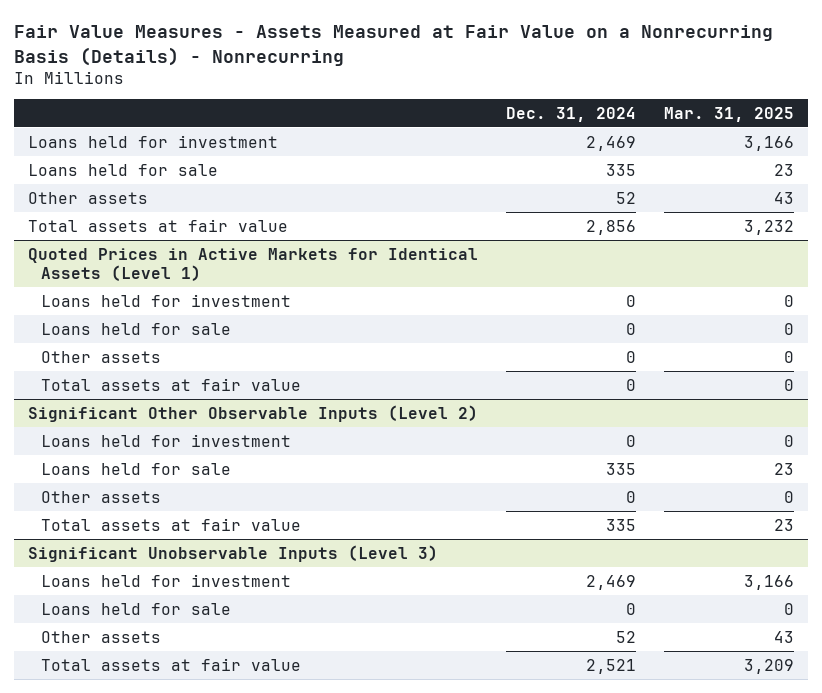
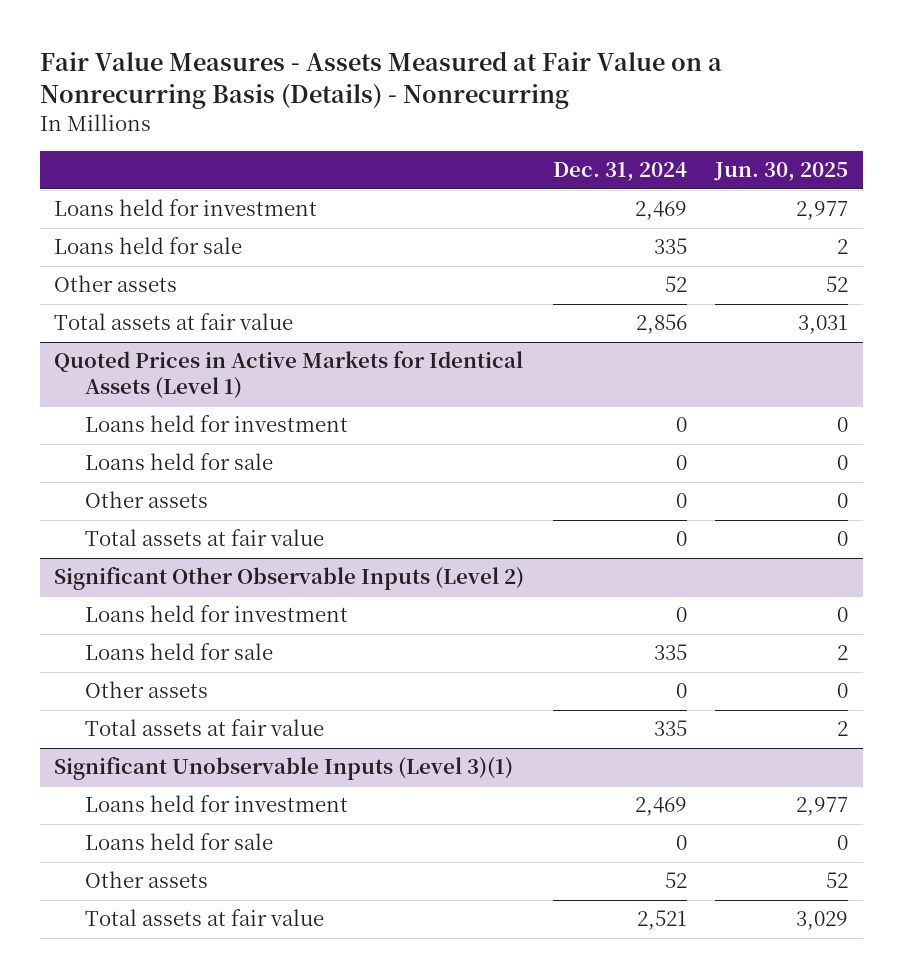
[663,106,794,122] Mar. 31, 2025 -> none
none -> [714,162,849,182] Jun. 30, 2025
[28,544,439,562] Significant Unobservable Inputs (Level 3) -> [53,757,513,781] Significant Unobservable Inputs (Level 3)(1)

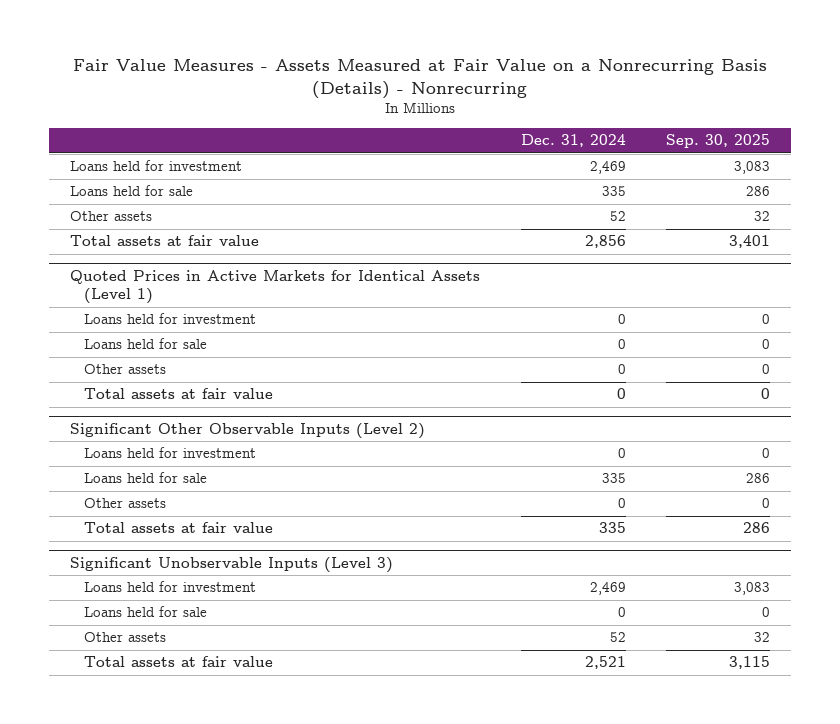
[714,162,849,182] Jun. 30, 2025 -> none
none -> [666,134,771,149] Sep. 30, 2025
[53,757,513,781] Significant Unobservable Inputs (Level 3)(1) -> [69,556,393,573] Significant Unobservable Inputs (Level 3)

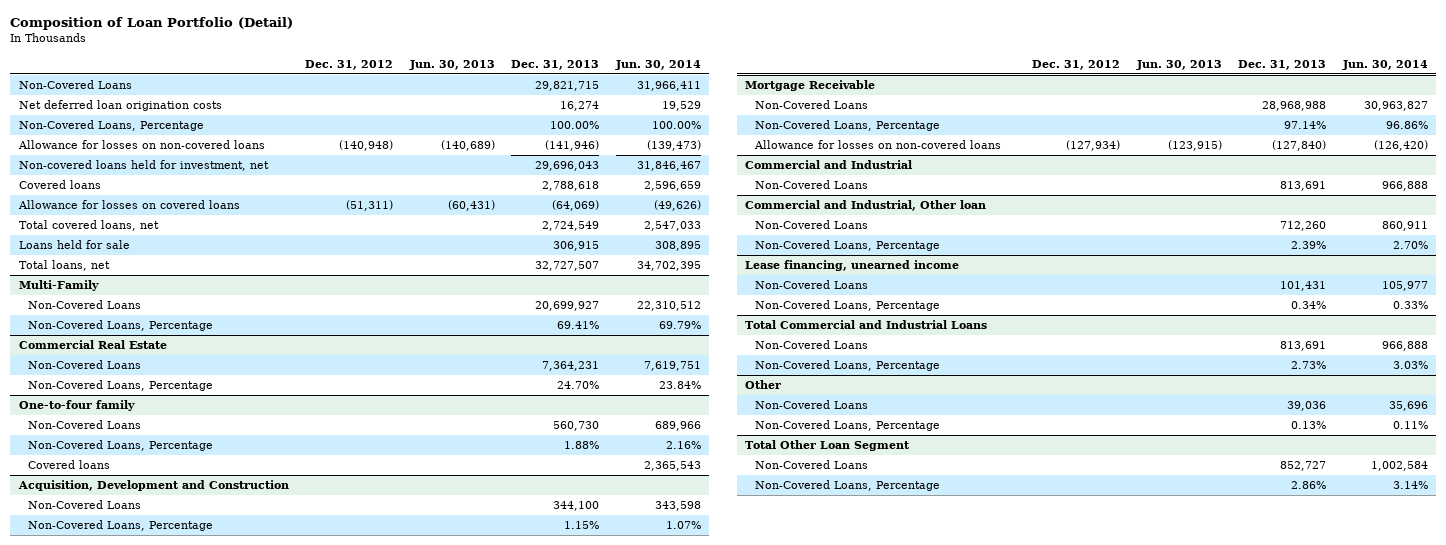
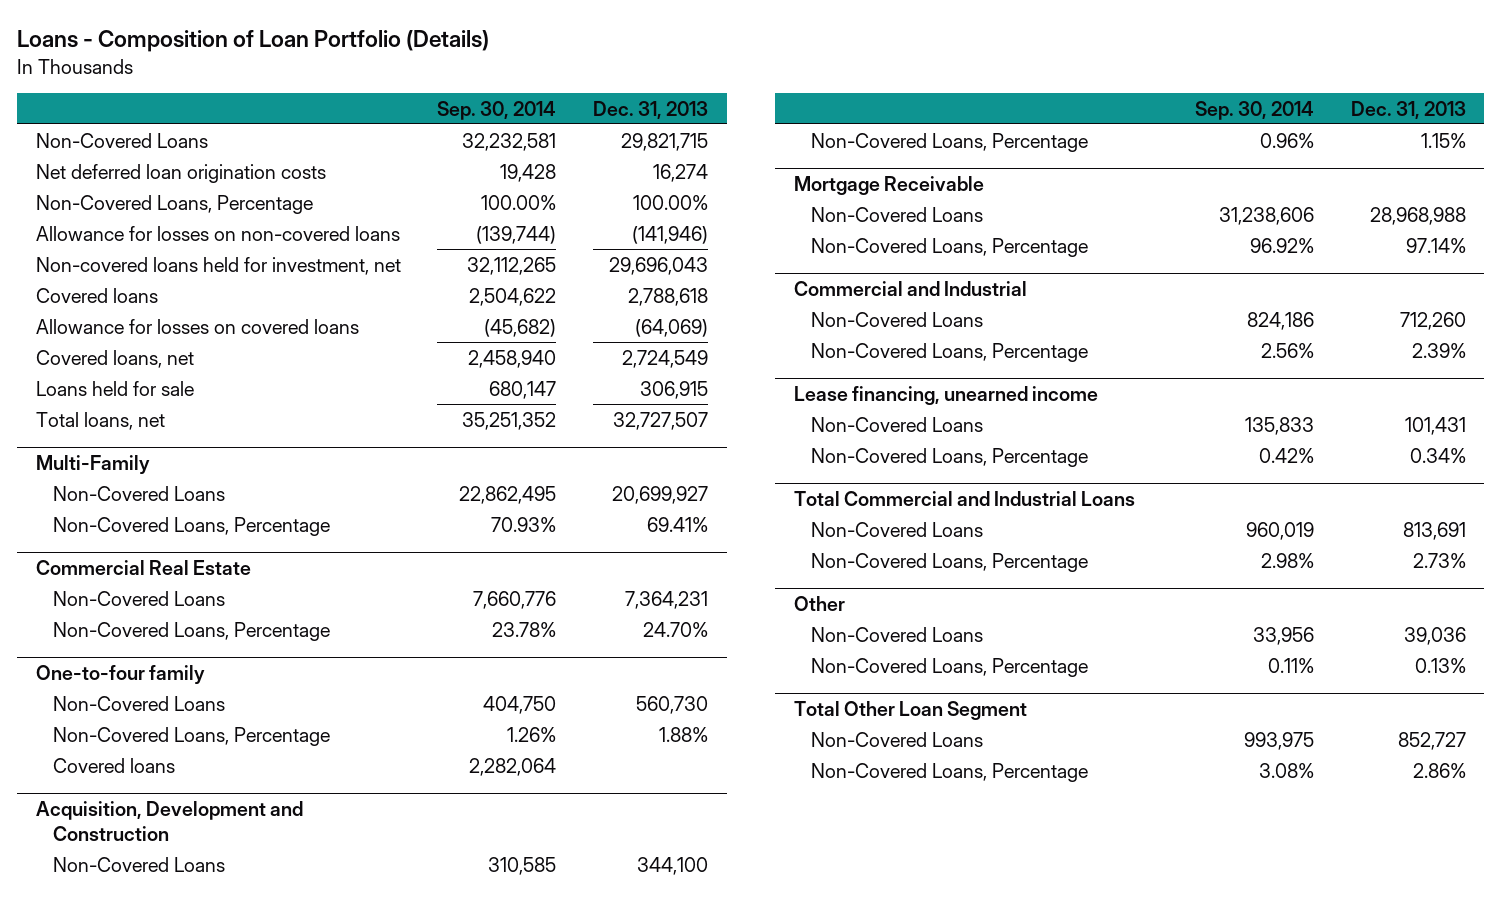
[10,17,294,31] Composition of Loan Portfolio (Detail) -> [17,30,490,53] Loans - Composition of Loan Portfolio (Details)
[305,59,394,70] Dec. 31, 2012 -> none
[408,59,495,70] Jun. 30, 2013 -> none
[615,59,702,70] Jun. 30, 2014 -> none
none -> [437,100,557,120] Sep. 30, 2014
[18,220,159,232] Total covered loans, net -> [35,349,194,368] Covered loans, net
[753,140,1001,150] Allowance for losses on non-covered loans -> none
[754,180,868,190] Non-Covered Loans -> none
[745,200,987,212] Commercial and Industrial, Other loan -> none

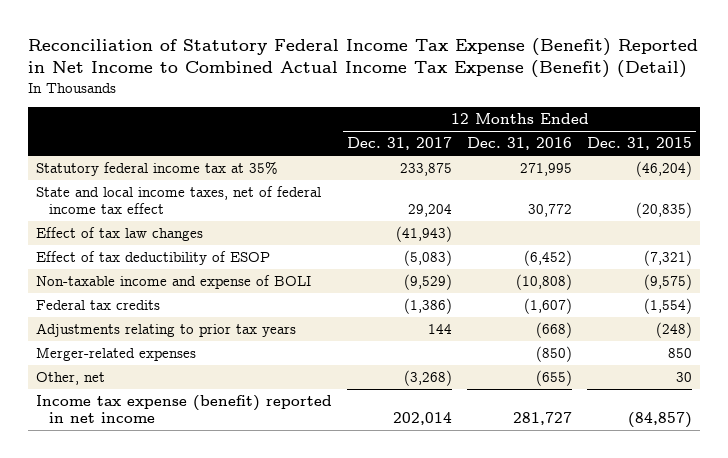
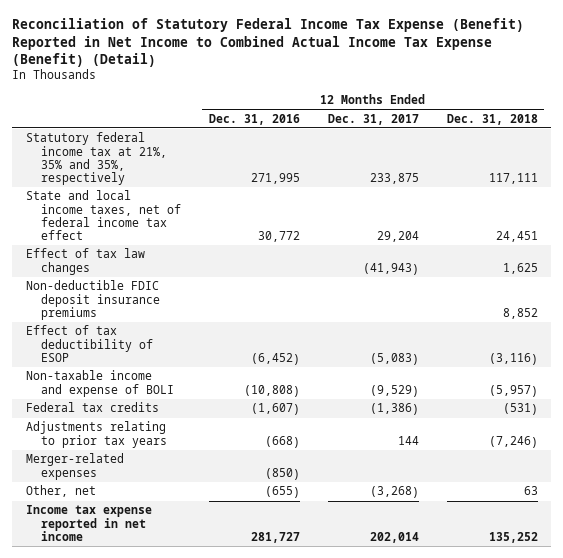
[587,137,693,151] Dec. 31, 2015 -> none
none -> [446,113,538,125] Dec. 31, 2018
[35,160,278,176] Statutory federal income tax at 35% -> [25,132,168,186] Statutory federal income tax at 21%, 35% and 35%, respectively
none -> [25,280,161,320] Non-deductible FDIC deposit insurance premiums
[35,394,332,424] Income tax expense (benefit) reported in net income -> [25,505,152,541] Income tax expense reported in net income

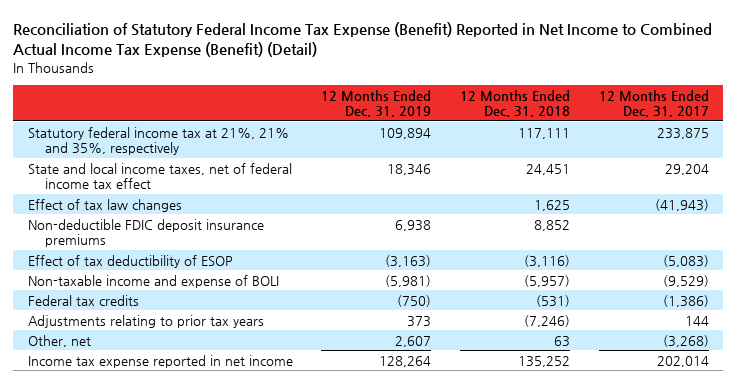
[209,113,301,125] Dec. 31, 2016 -> none
none -> [321,89,432,118] 12 Months Ended Dec. 31, 2019
[25,132,168,186] Statutory federal income tax at 21%, 35% and 35%, respectively -> [27,126,289,156] Statutory federal income tax at 21%, 21% and 35%, respectively
[25,453,124,480] Merger-related expenses -> none

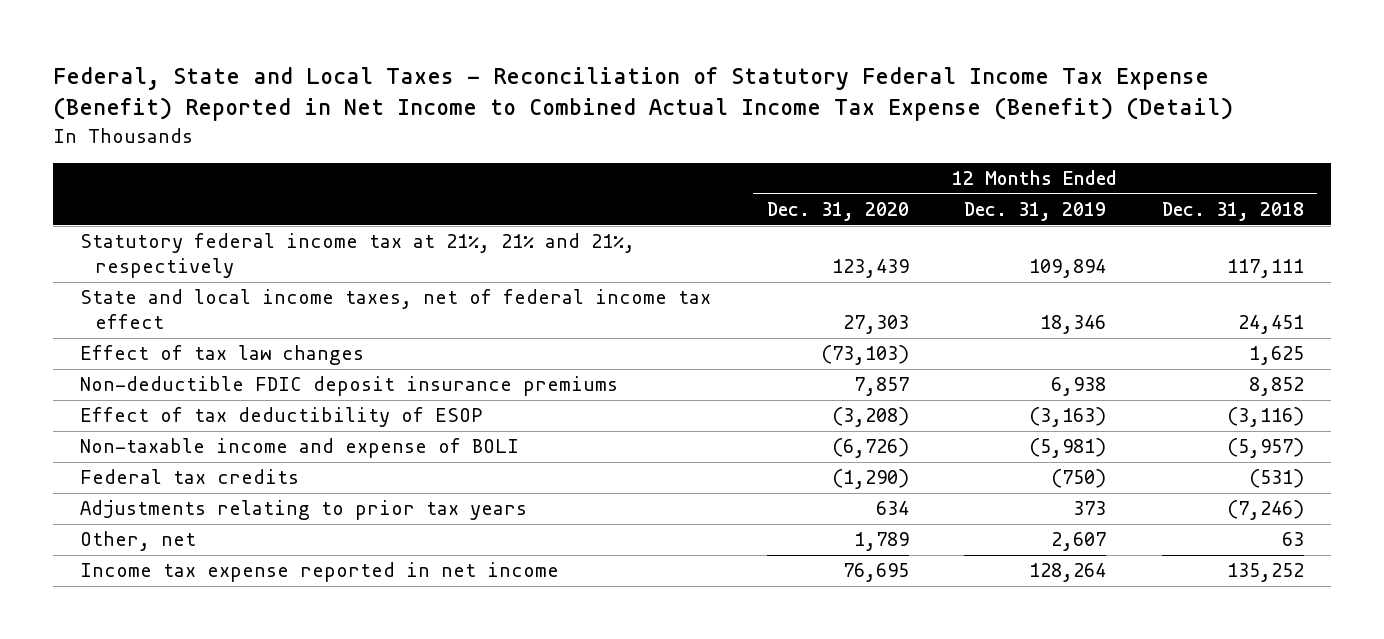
[13,21,713,58] Reconciliation of Statutory Federal Income Tax Expense (Benefit) Reported in Net Income to Combined Actual Income Tax Expense (Benefit) (Detail) -> [52,67,1233,122] Federal, State and Local Taxes - Reconciliation of Statutory Federal Income Tax Expense (Benefit) Reported in Net Income to Combined Actual Income Tax Expense (Benefit) (Detail)
[598,89,709,118] 12 Months Ended Dec. 31, 2017 -> none
none -> [766,202,909,222] Dec. 31, 2020
[27,126,289,156] Statutory federal income tax at 21%, 21% and 35%, respectively -> [80,233,636,279] Statutory federal income tax at 21%, 21% and 21%, respectively

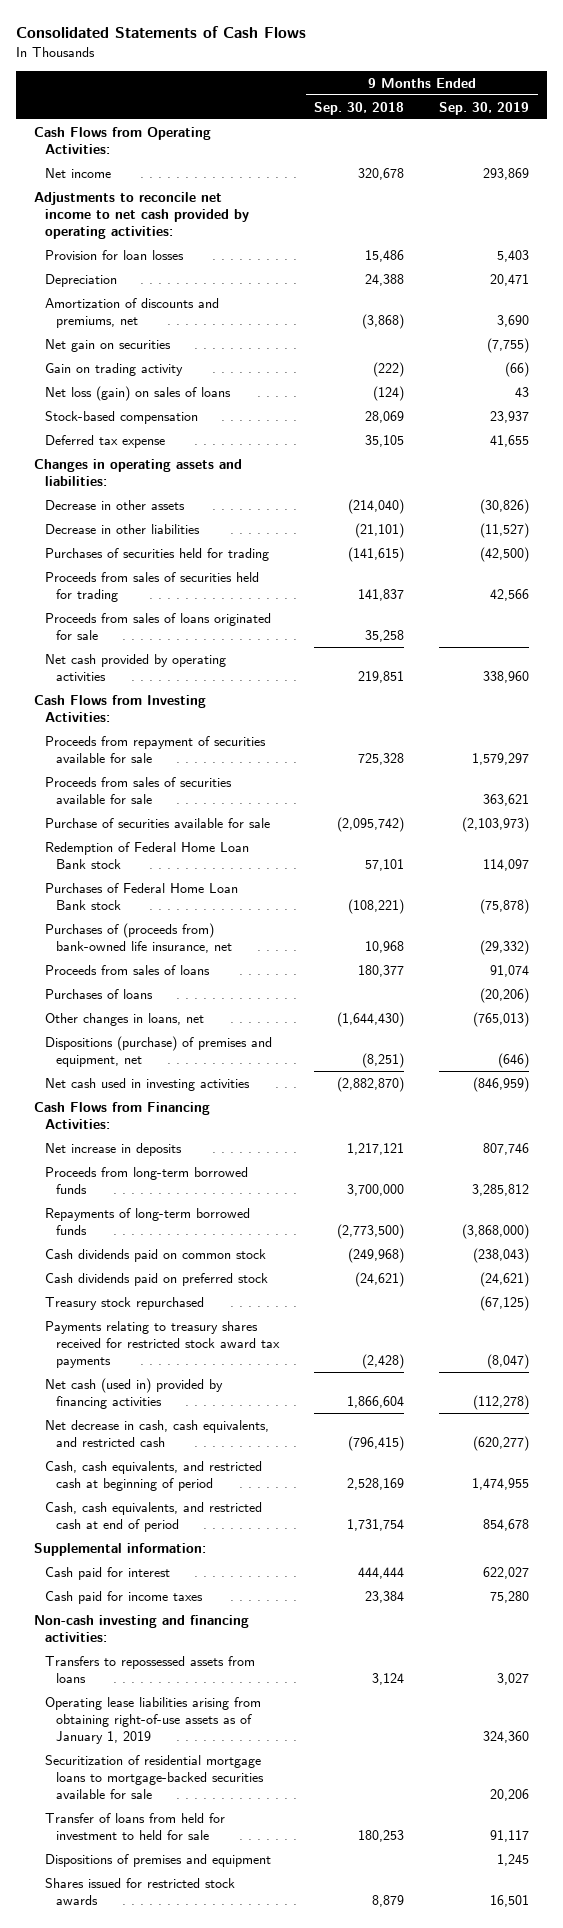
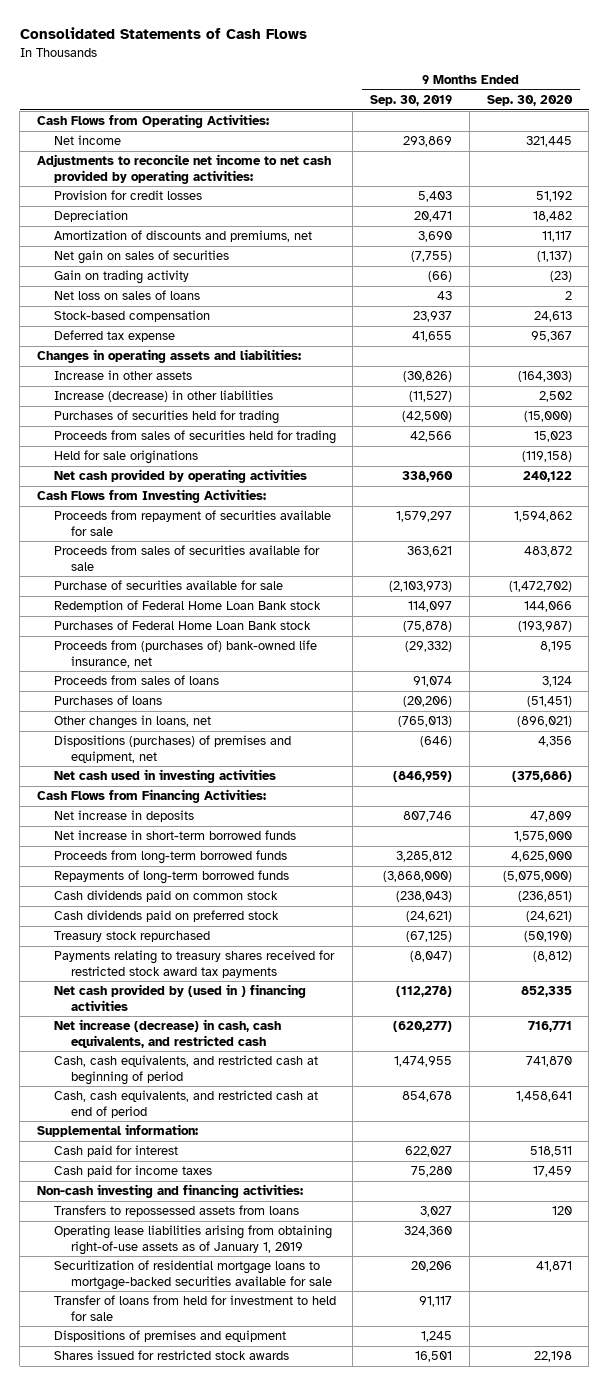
[314,101,405,115] Sep. 30, 2018 -> none
none -> [486,94,573,106] Sep. 30, 2020
[45,249,185,260] Provision for loan losses -> [53,190,202,201] Provision for credit losses
[45,338,172,352] Net gain on securities -> [53,250,229,265] Net gain on sales of securities
[45,385,232,401] Net loss (gain) on sales of loans -> [53,290,200,301] Net loss on sales of loans
[45,499,186,510] Decrease in other assets -> [53,370,192,381] Increase in other assets
[45,523,201,534] Decrease in other liabilities -> [53,390,273,403] Increase (decrease) in other liabilities
[45,612,272,641] Proceeds from sales of loans originated for sale -> none
none -> [53,450,198,465] Held for sale originations
[45,922,233,954] Purchases of (proceeds from) bank-owned life insurance, net -> [53,640,317,668] Proceeds from (purchases of) bank-owned life insurance, net
[45,1035,273,1068] Dispositions (purchase) of premises and equipment, net -> [53,735,291,763] Dispositions (purchases) of premises and equipment, net
none -> [53,830,296,841] Net increase in short-term borrowed funds
[45,1377,224,1410] Net cash (used in) provided by financing activities -> [53,984,306,1011] Net cash provided by (used in ) financing activities
[45,1419,270,1448] Net decrease in cash, cash equivalents, and restricted cash -> [53,1019,281,1048] Net increase (decrease) in cash, cash equivalents, and restricted cash

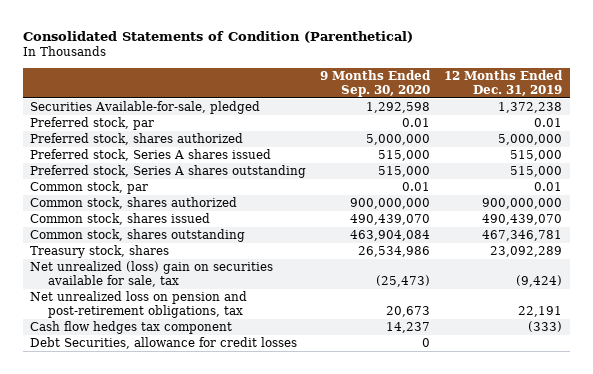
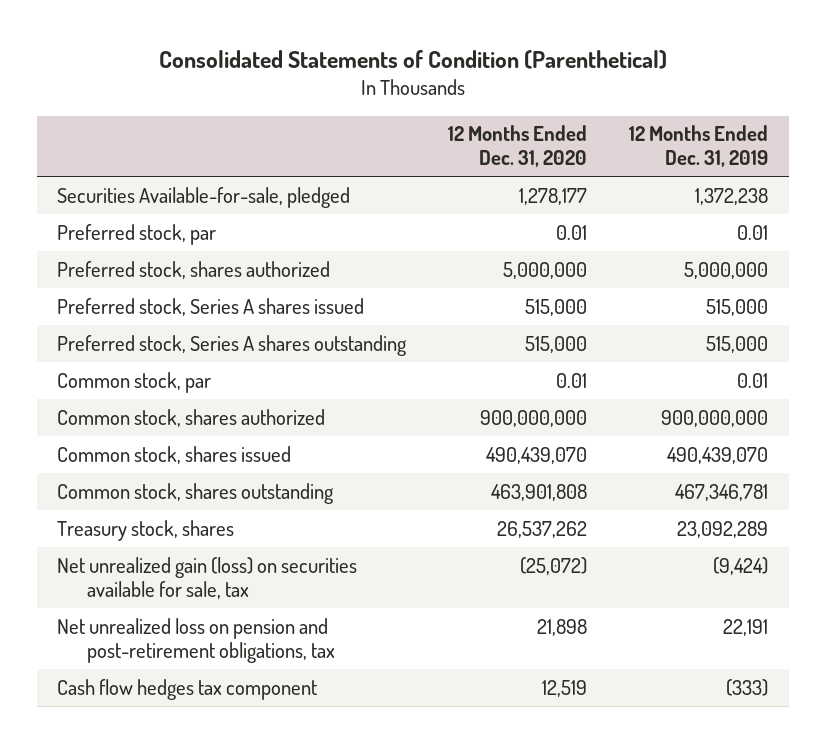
[320,69,432,97] 9 Months Ended Sep. 30, 2020 -> none
none -> [448,125,588,168] 12 Months Ended Dec. 31, 2020
[30,261,274,288] Net unrealized (loss) gain on securities available for sale, tax -> [57,556,358,599] Net unrealized gain (loss) on securities available for sale, tax
[30,337,298,350] Debt Securities, allowance for credit losses -> none

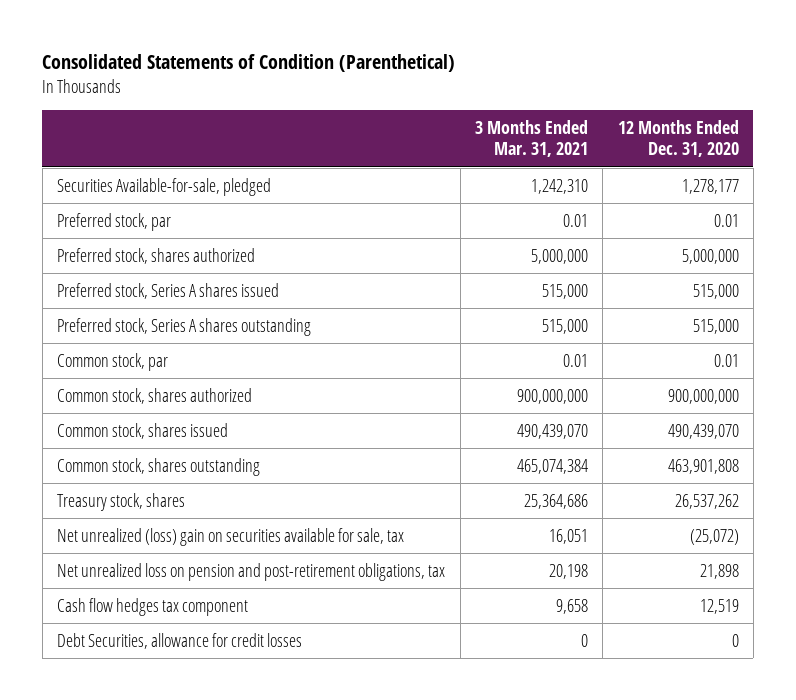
[628,125,768,168] 12 Months Ended Dec. 31, 2019 -> none
none -> [474,119,588,158] 3 Months Ended Mar. 31, 2021
[57,556,358,599] Net unrealized gain (loss) on securities available for sale, tax -> [57,527,405,546] Net unrealized (loss) gain on securities available for sale, tax
none -> [57,632,303,649] Debt Securities, allowance for credit losses

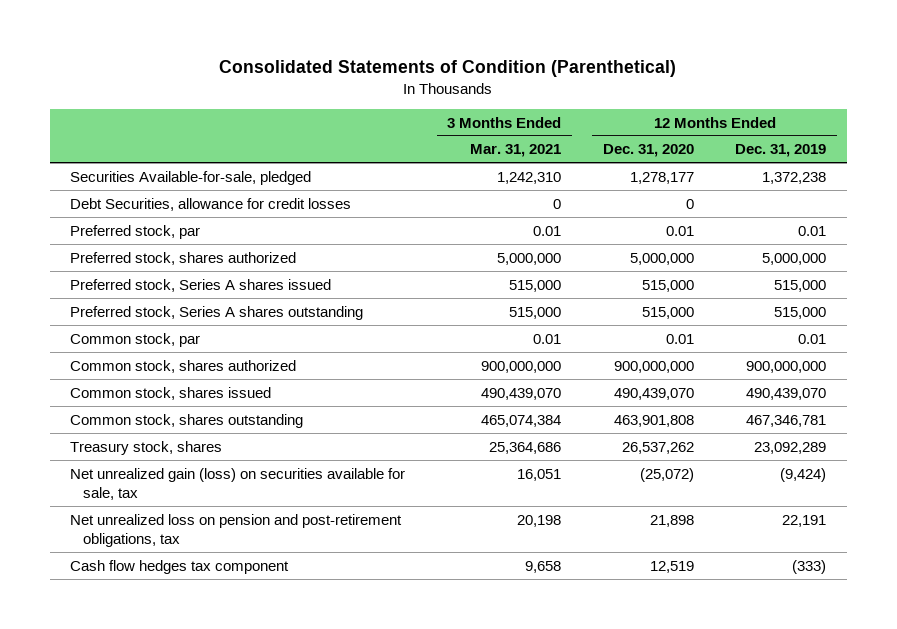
none -> [735,144,827,158] Dec. 31, 2019
[57,632,303,649] Debt Securities, allowance for credit losses -> [70,197,352,211] Debt Securities, allowance for credit losses
[57,527,405,546] Net unrealized (loss) gain on securities available for sale, tax -> [70,467,406,500] Net unrealized gain (loss) on securities available for sale, tax

